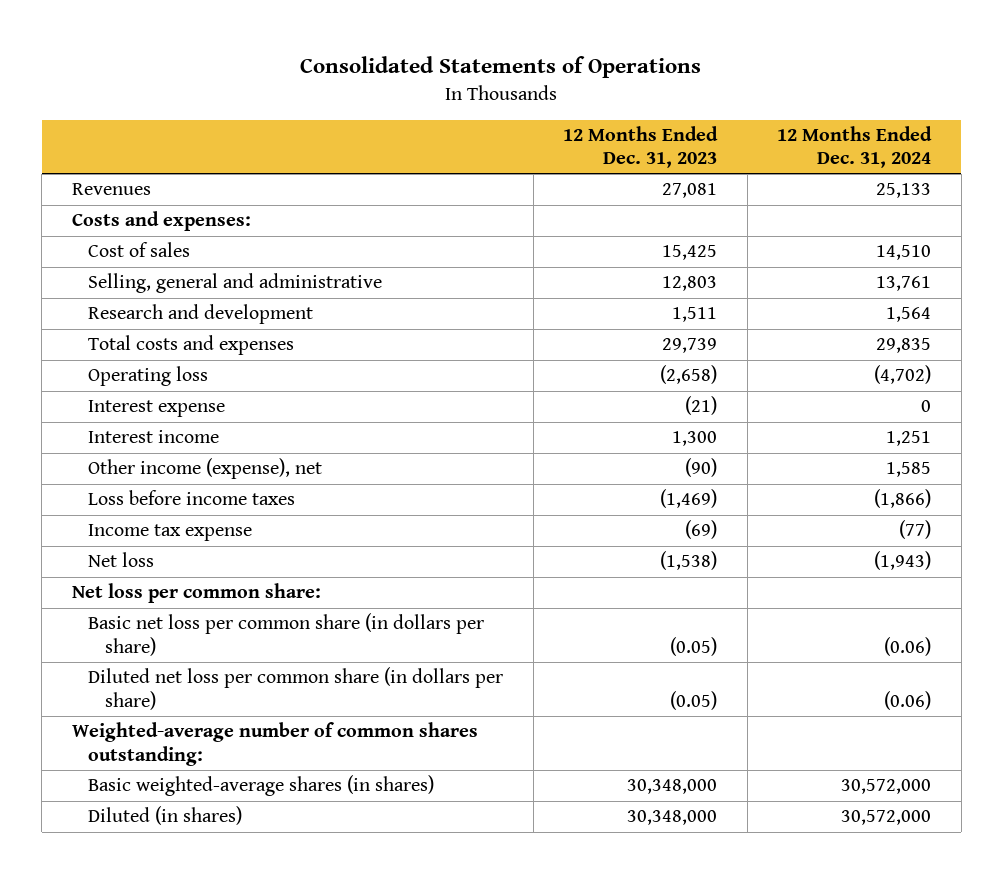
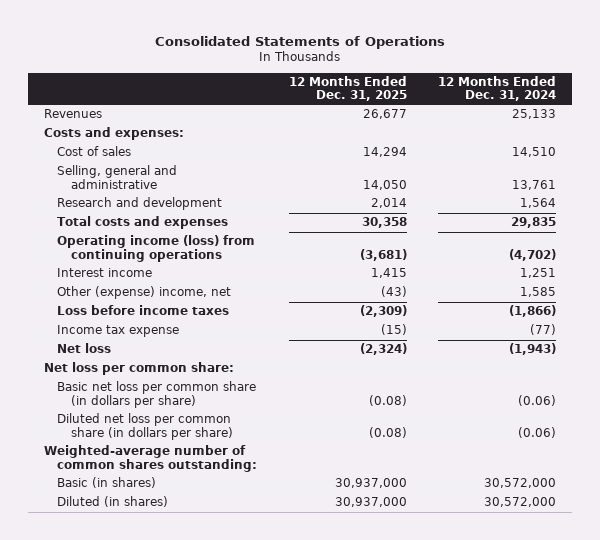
[563,126,719,169] 12 Months Ended Dec. 31, 2023 -> none
none -> [288,76,407,102] 12 Months Ended Dec. 31, 2025
[88,400,226,418] Interest expense -> none
[88,366,209,387] Operating loss -> [57,235,256,262] Operating income (loss) from continuing operations
[88,458,323,480] Other income (expense), net -> [57,286,232,300] Other (expense) income, net
[88,775,435,797] Basic weighted-average shares (in shares) -> [57,477,157,489] Basic (in shares)

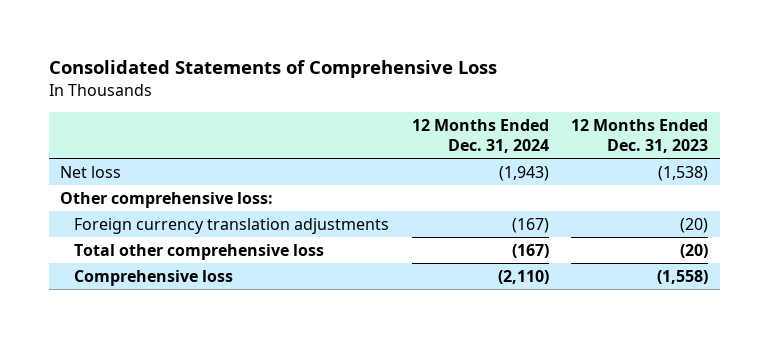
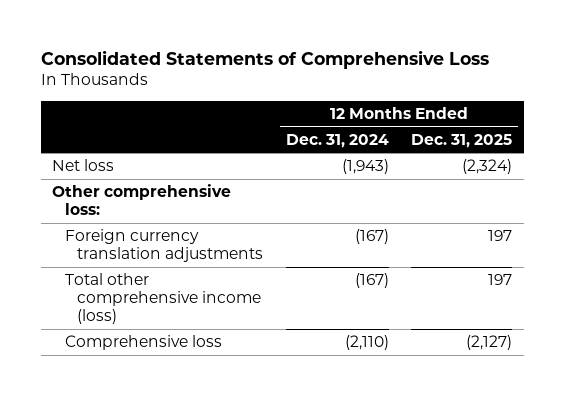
[571,118,709,153] 12 Months Ended Dec. 31, 2023 -> none
none -> [411,133,513,148] Dec. 31, 2025
[73,243,324,260] Total other comprehensive loss -> [64,273,262,324] Total other comprehensive income (loss)

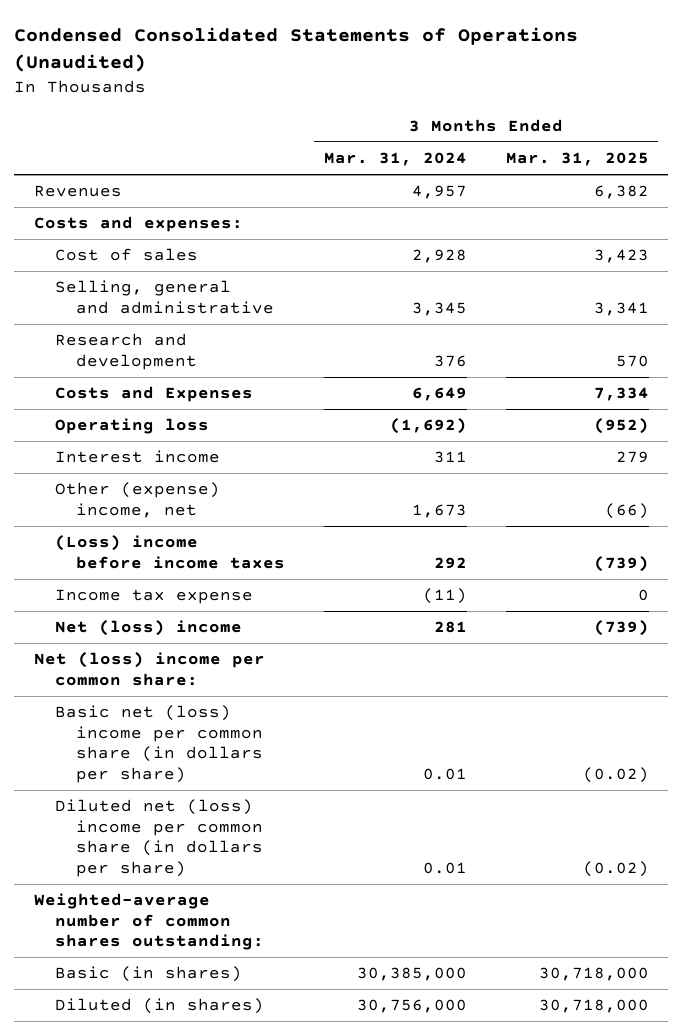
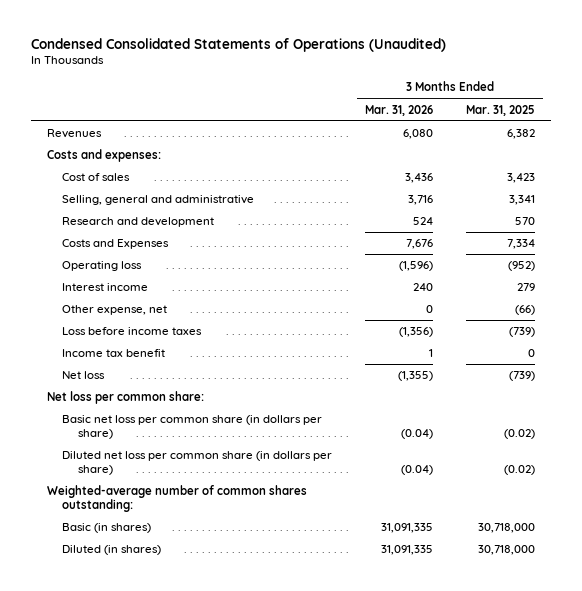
[324,151,468,166] Mar. 31, 2024 -> none
none -> [364,104,433,116] Mar. 31, 2026
[55,482,221,518] Other (expense) income, net -> [62,305,168,316] Other expense, net
[55,535,286,569] (Loss) income before income taxes -> [62,327,203,336] Loss before income taxes
[55,589,254,605] Income tax expense -> [62,349,166,358] Income tax benefit
[55,620,243,637] Net (loss) income -> [62,371,106,380] Net loss
[33,652,265,686] Net (loss) income per common share: -> [46,391,204,405] Net loss per common share:
[55,705,264,783] Basic net (loss) income per common share (in dollars per share) -> [62,415,323,440] Basic net loss per common share (in dollars per share)
[55,799,264,877] Diluted net (loss) income per common share (in dollars per share) -> [62,451,333,476] Diluted net loss per common share (in dollars per share)

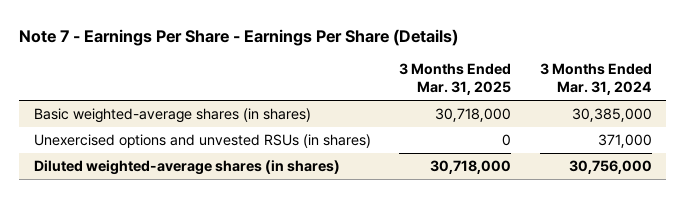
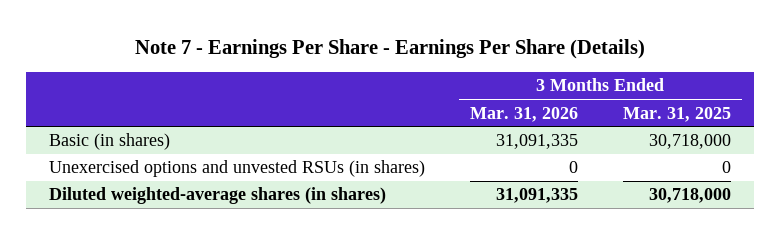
[540,63,653,96] 3 Months Ended Mar. 31, 2024 -> none
none -> [469,106,578,122] Mar. 31, 2026
[33,108,311,124] Basic weighted-average shares (in shares) -> [48,133,170,151] Basic (in shares)

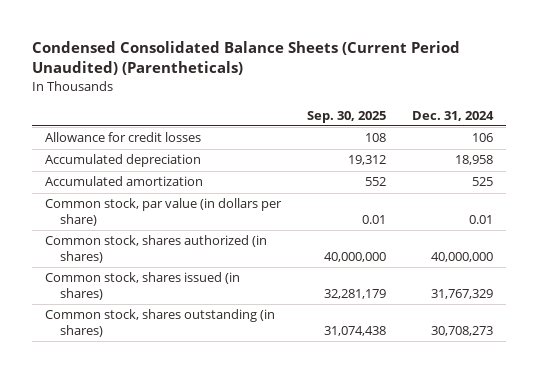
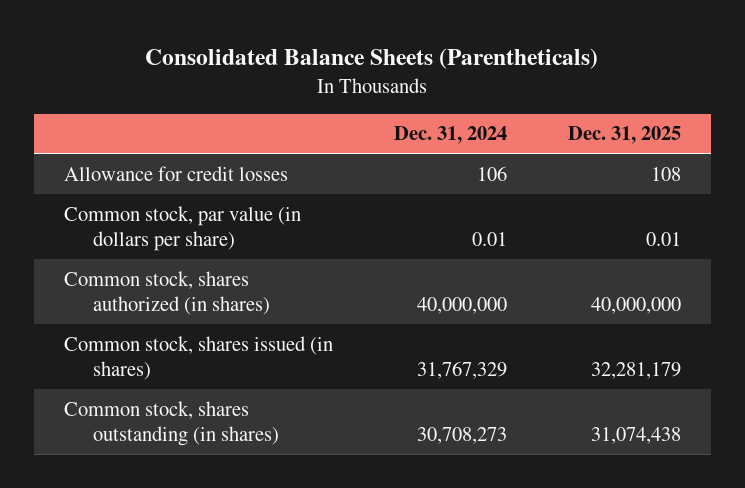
[32,40,461,76] Condensed Consolidated Balance Sheets (Current Period Unaudited) (Parentheticals) -> [145,48,599,70] Consolidated Balance Sheets (Parentheticals)
[307,110,387,123] Sep. 30, 2025 -> none
none -> [567,126,681,145] Dec. 31, 2025
[45,154,202,168] Accumulated depreciation -> none
[45,176,204,187] Accumulated amortization -> none

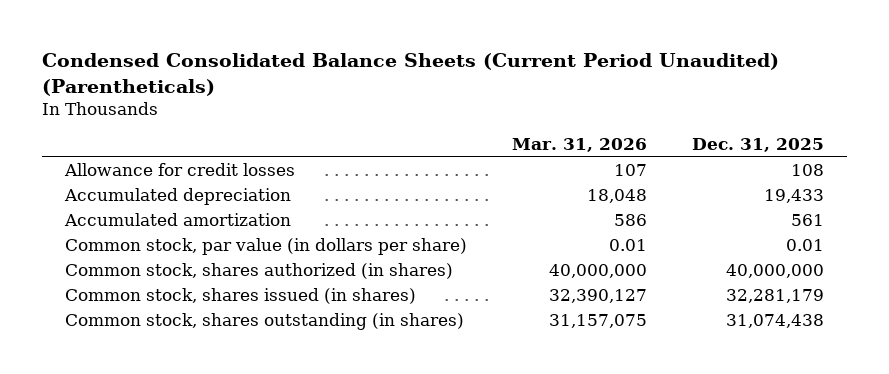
[145,48,599,70] Consolidated Balance Sheets (Parentheticals) -> [42,53,780,96] Condensed Consolidated Balance Sheets (Current Period Unaudited) (Parentheticals)
[393,126,507,145] Dec. 31, 2024 -> none
none -> [512,137,648,152] Mar. 31, 2026
none -> [63,187,291,205] Accumulated depreciation
none -> [63,212,291,226] Accumulated amortization

